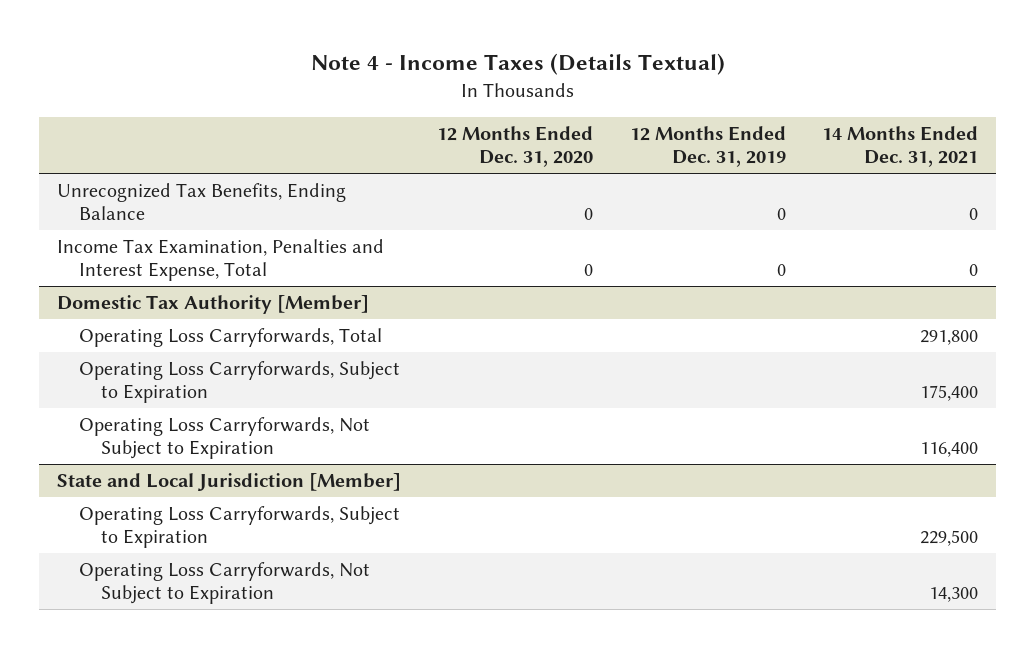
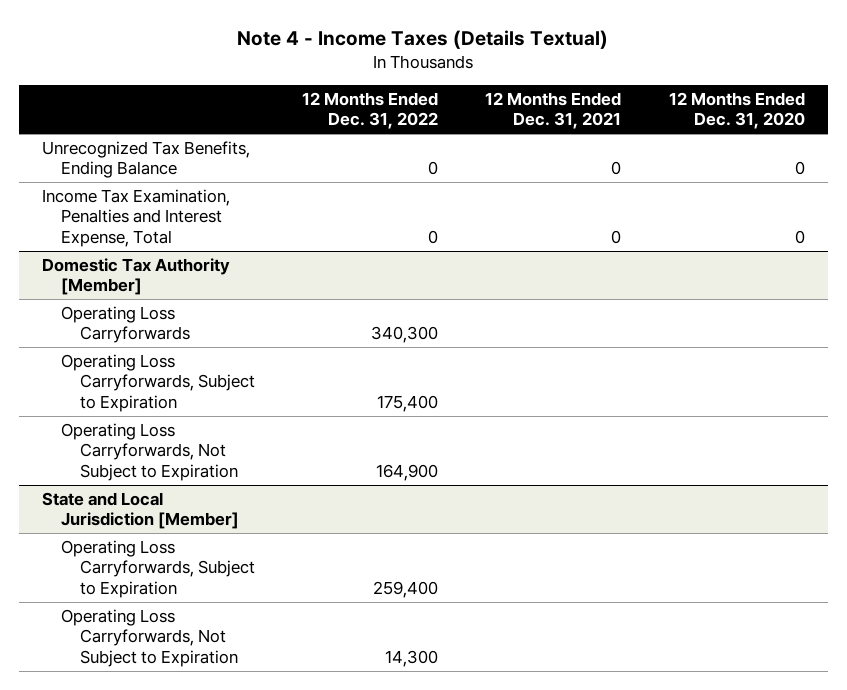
[629,125,786,168] 12 Months Ended Dec. 31, 2019 -> none
[822,125,979,168] 14 Months Ended Dec. 31, 2021 -> none
none -> [302,91,439,130] 12 Months Ended Dec. 31, 2022
none -> [485,91,622,130] 12 Months Ended Dec. 31, 2021
[79,327,383,347] Operating Loss Carryforwards, Total -> [60,305,190,344] Operating Loss Carryforwards

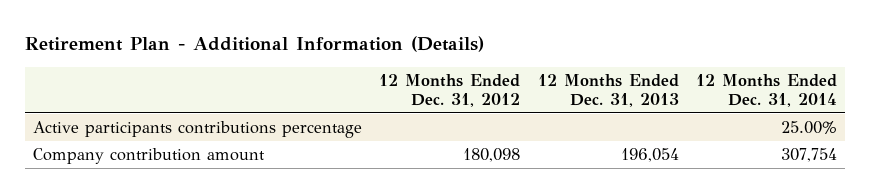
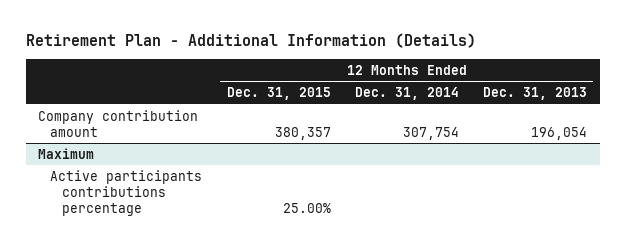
[379,73,521,107] 12 Months Ended Dec. 31, 2012 -> none
none -> [226,87,331,101] Dec. 31, 2015
[33,120,363,138] Active participants contributions percentage -> none
none -> [38,147,95,159] Maximum
none -> [50,169,203,216] Active participants contributions percentage

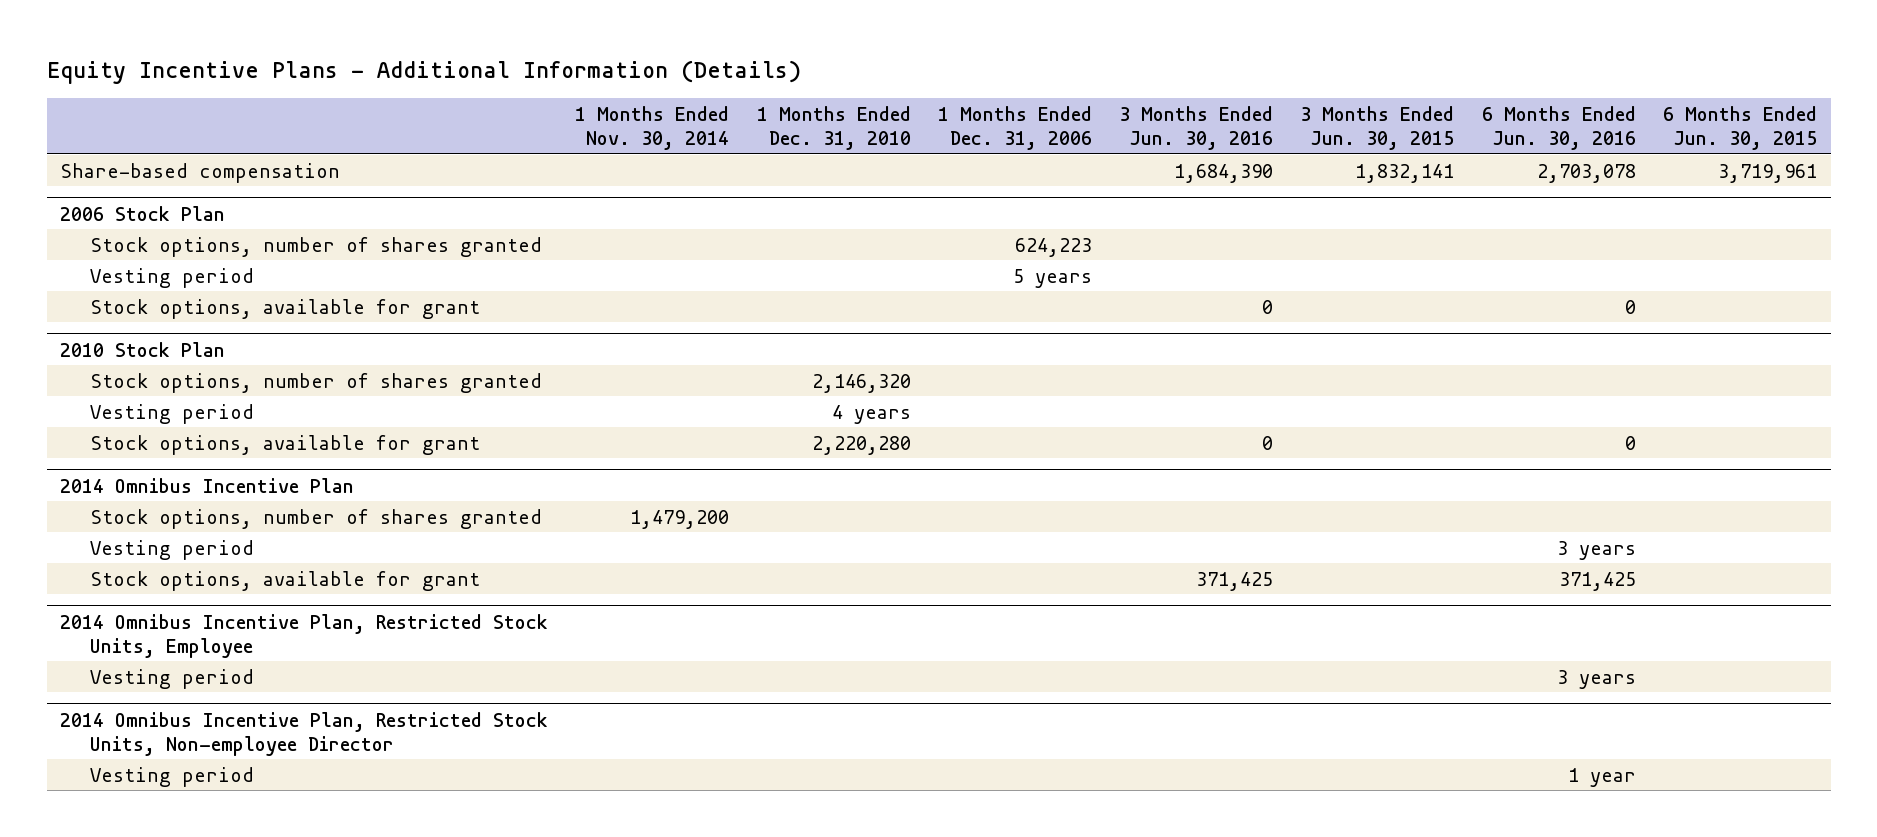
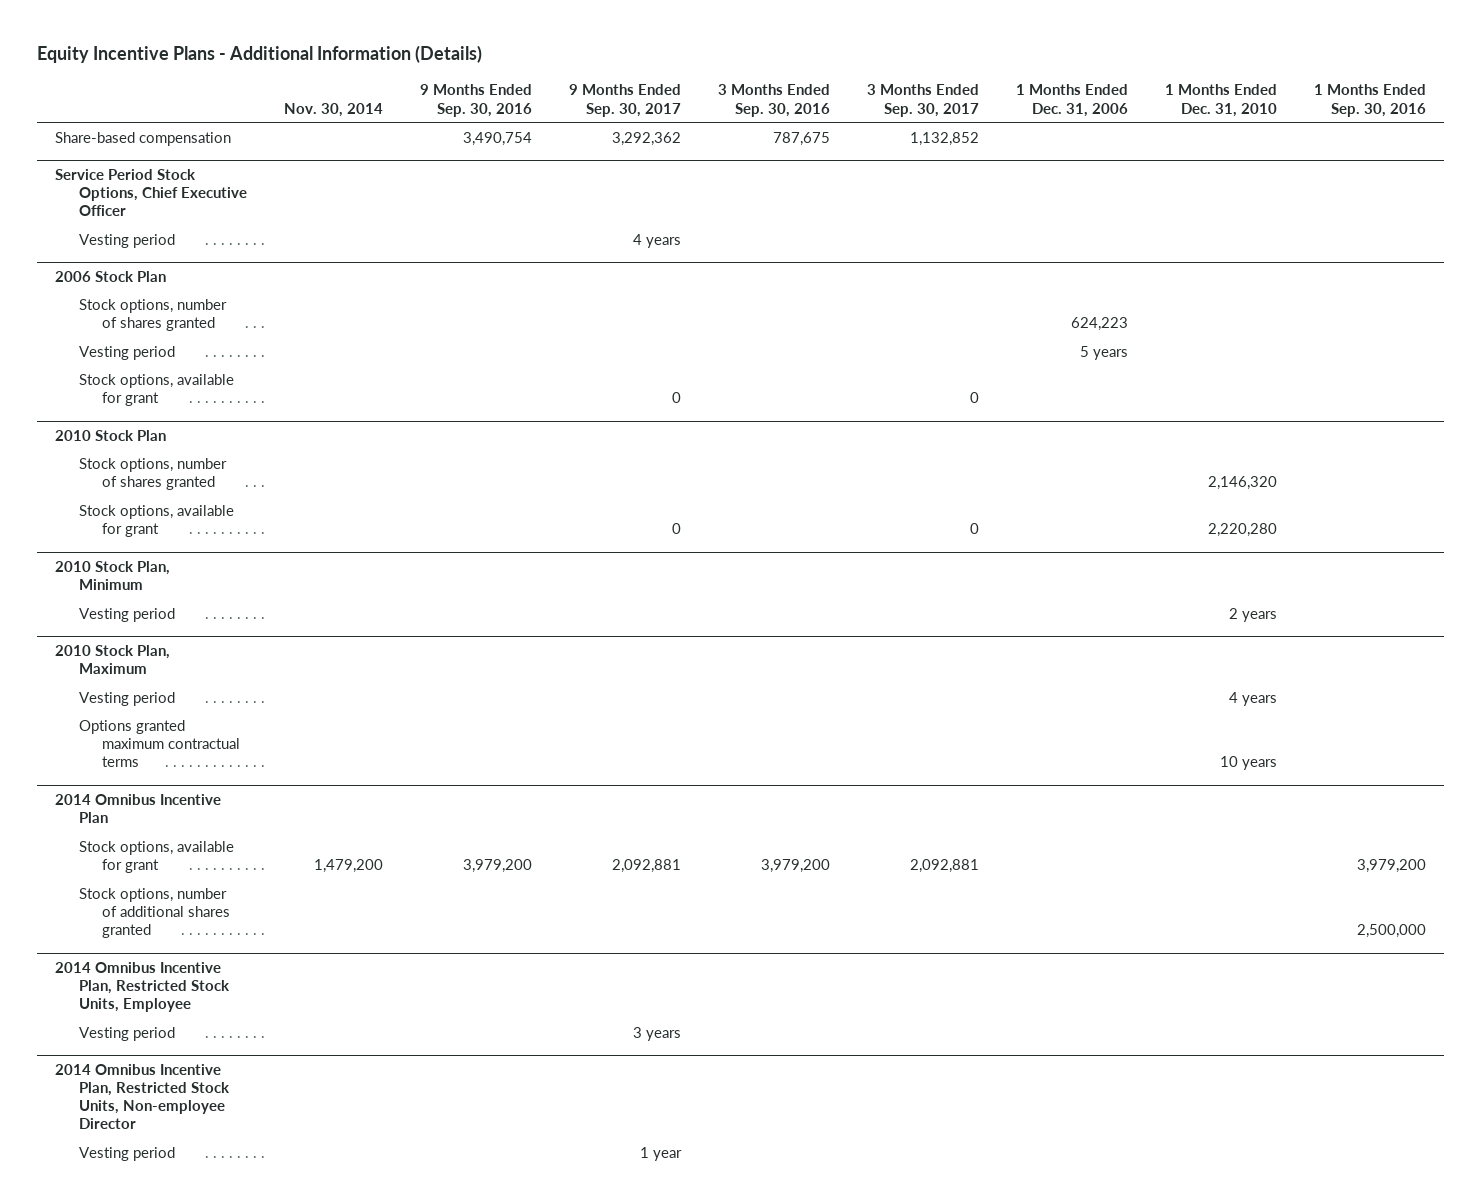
[575,105,730,150] 1 Months Ended Nov. 30, 2014 -> none
[1119,105,1274,150] 3 Months Ended Jun. 30, 2016 -> none
[1300,105,1455,150] 3 Months Ended Jun. 30, 2015 -> none
[1481,105,1636,150] 6 Months Ended Jun. 30, 2016 -> none
[1662,105,1817,150] 6 Months Ended Jun. 30, 2015 -> none
none -> [283,102,383,117] Nov. 30, 2014
none -> [419,84,532,117] 9 Months Ended Sep. 30, 2016
none -> [568,84,681,117] 9 Months Ended Sep. 30, 2017
none -> [717,84,830,117] 3 Months Ended Sep. 30, 2016
none -> [866,84,979,117] 3 Months Ended Sep. 30, 2017
none -> [1313,84,1426,117] 1 Months Ended Sep. 30, 2016
none -> [55,168,247,217] Service Period Stock Options, Chief Executive Officer
none -> [78,233,175,248] Vesting period
[89,403,254,424] Vesting period -> none
none -> [55,560,171,590] 2010 Stock Plan, Minimum
none -> [78,607,175,622] Vesting period
none -> [55,644,171,674] 2010 Stock Plan, Maximum
none -> [78,691,175,706] Vesting period
none -> [78,719,241,768] Options granted maximum contractual terms
[89,508,542,529] Stock options, number of shares granted -> none
[89,539,254,560] Vesting period -> none
none -> [78,887,231,939] Stock options, number of additional shares granted

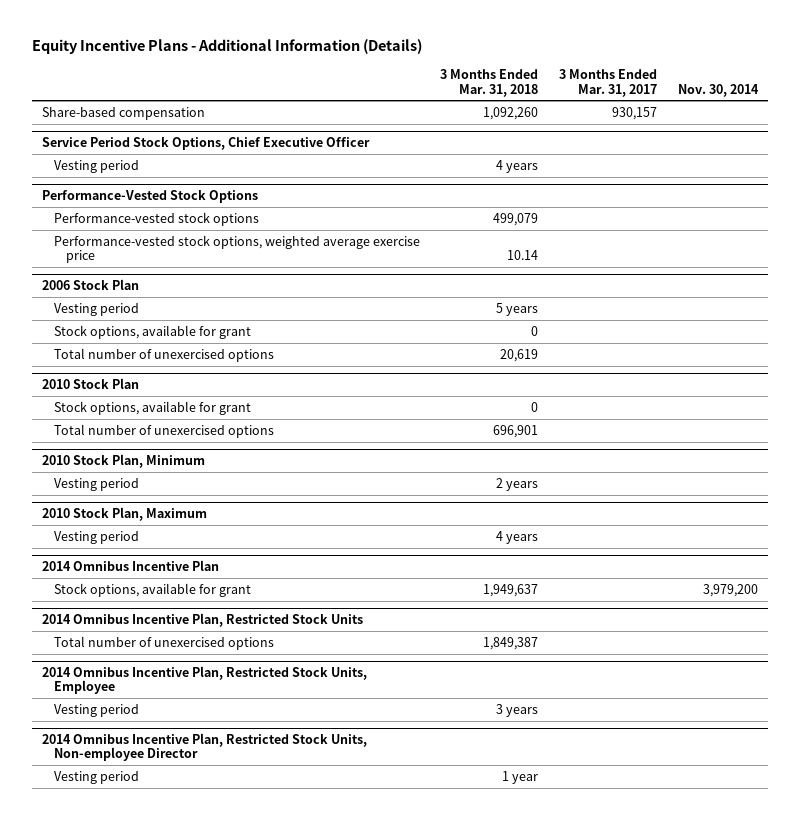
[419,84,532,117] 9 Months Ended Sep. 30, 2016 -> none
[568,84,681,117] 9 Months Ended Sep. 30, 2017 -> none
[717,84,830,117] 3 Months Ended Sep. 30, 2016 -> none
[866,84,979,117] 3 Months Ended Sep. 30, 2017 -> none
[1015,84,1128,117] 1 Months Ended Dec. 31, 2006 -> none
[1164,84,1277,117] 1 Months Ended Dec. 31, 2010 -> none
[1313,84,1426,117] 1 Months Ended Sep. 30, 2016 -> none
none -> [440,69,539,97] 3 Months Ended Mar. 31, 2018
none -> [558,69,657,97] 3 Months Ended Mar. 31, 2017
none -> [41,189,258,203] Performance-Vested Stock Options
none -> [53,211,259,226] Performance-vested stock options
none -> [53,234,420,264] Performance-vested stock options, weighted average exercise price
[78,298,227,331] Stock options, number of shares granted -> none
none -> [53,347,274,362] Total number of unexercised options
[78,457,227,490] Stock options, number of shares granted -> none
none -> [53,423,274,438] Total number of unexercised options
[78,719,241,768] Options granted maximum contractual terms -> none
[78,887,231,939] Stock options, number of additional shares granted -> none
[313,858,383,873] 1,479,200 -> [702,583,758,597] 3,979,200
none -> [41,612,363,627] 2014 Omnibus Incentive Plan, Restricted Stock Units
none -> [53,635,274,650] Total number of unexercised options

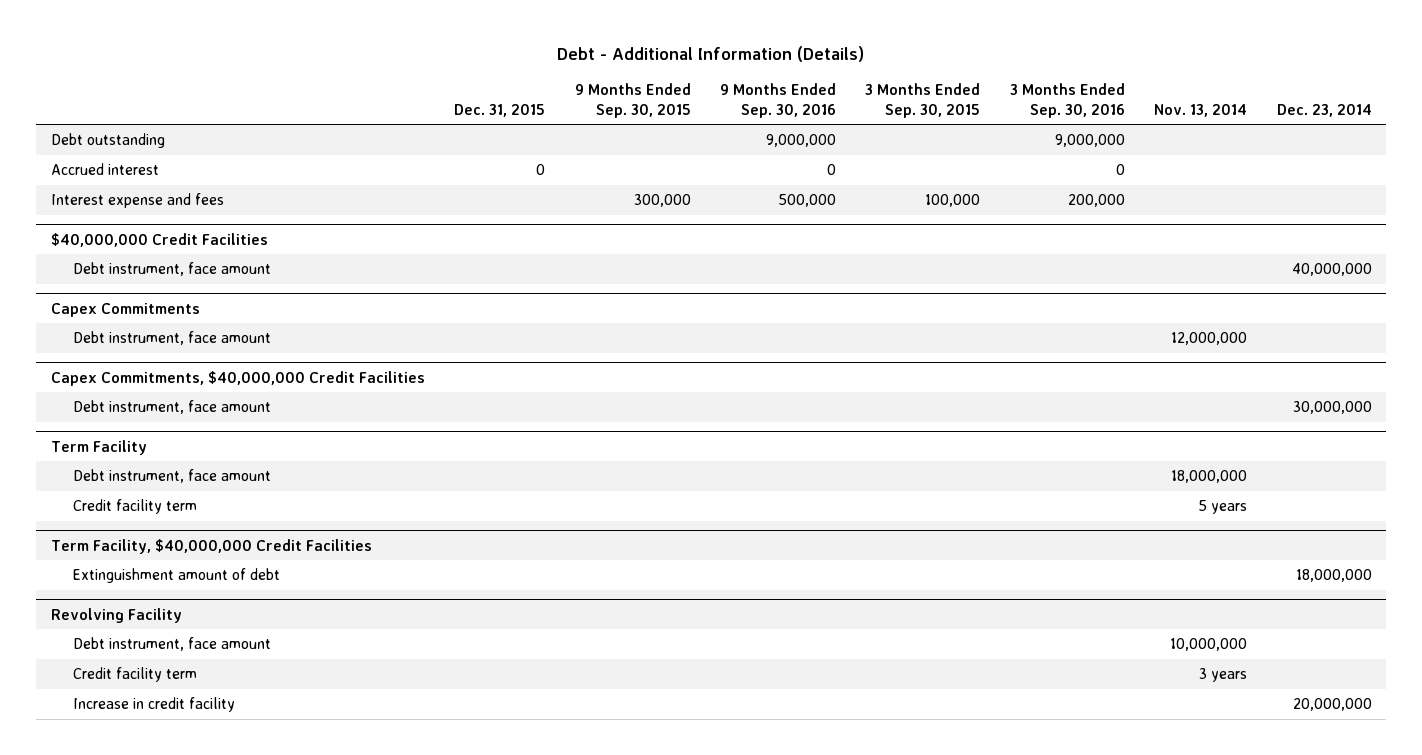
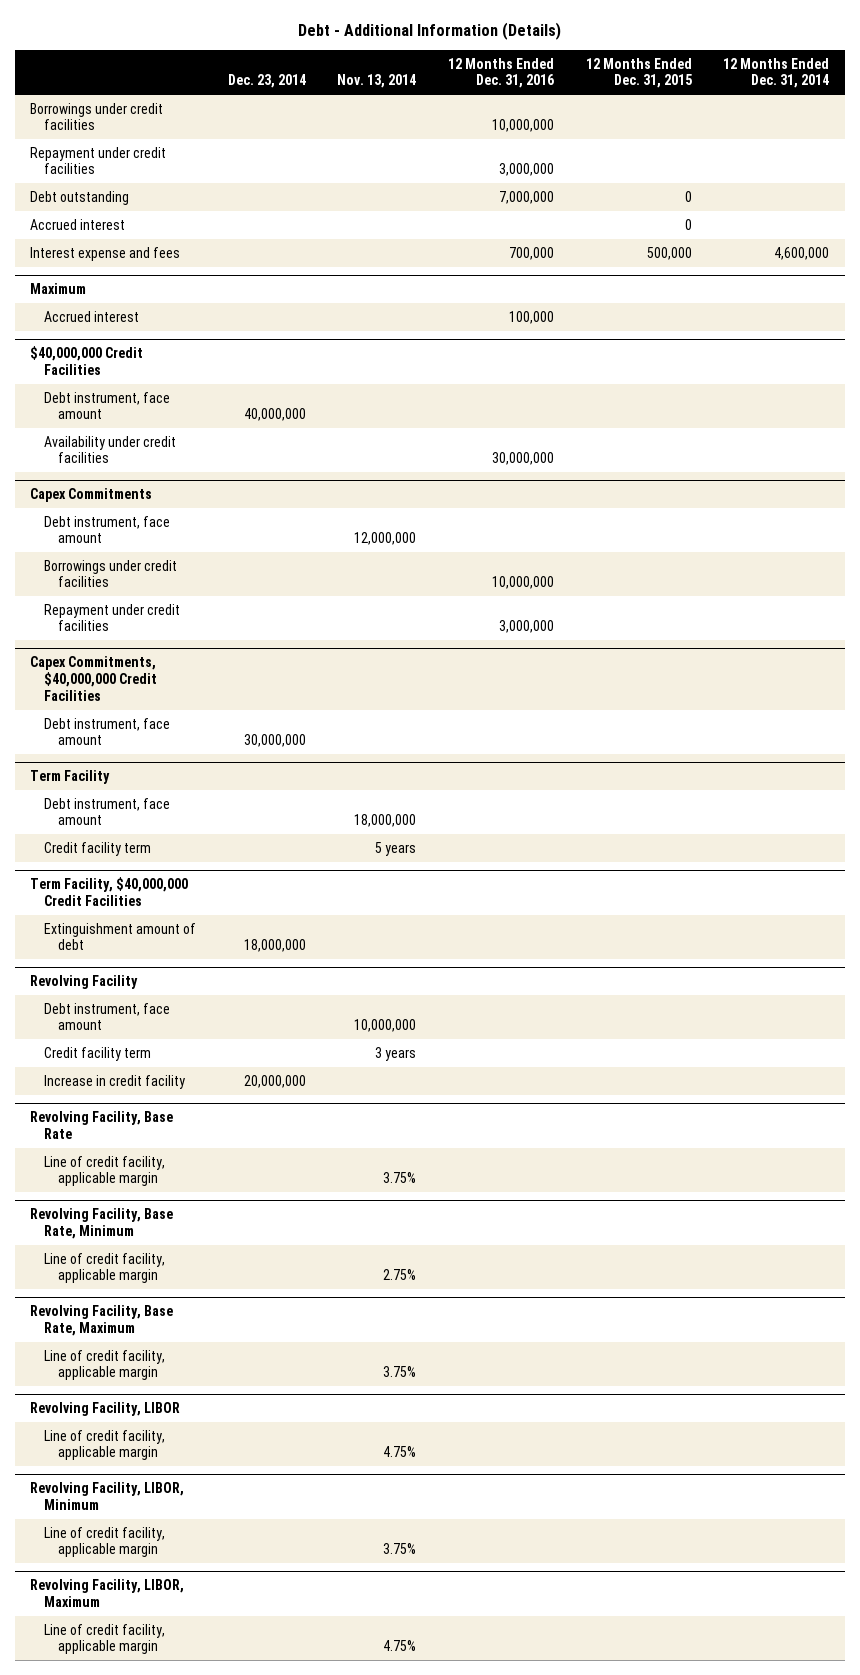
[454,103,546,117] Dec. 31, 2015 -> none
[574,83,691,118] 9 Months Ended Sep. 30, 2015 -> none
[720,83,837,118] 9 Months Ended Sep. 30, 2016 -> none
[865,83,981,118] 3 Months Ended Sep. 30, 2015 -> none
[1009,83,1125,118] 3 Months Ended Sep. 30, 2016 -> none
none -> [447,57,554,89] 12 Months Ended Dec. 31, 2016
none -> [585,57,692,89] 12 Months Ended Dec. 31, 2015
none -> [723,57,830,89] 12 Months Ended Dec. 31, 2014
none -> [30,102,164,131] Borrowings under credit facilities
none -> [30,146,167,175] Repayment under credit facilities
none -> [30,283,87,295] Maximum
none -> [44,310,140,322] Accrued interest
none -> [44,435,177,464] Availability under credit facilities
none -> [44,559,178,588] Borrowings under credit facilities
none -> [44,603,181,632] Repayment under credit facilities
none -> [30,1111,174,1139] Revolving Facility, Base Rate
none -> [44,1155,166,1187] Line of credit facility, applicable margin
none -> [30,1208,174,1239] Revolving Facility, Base Rate, Minimum
none -> [44,1252,166,1284] Line of credit facility, applicable margin
none -> [30,1305,174,1336] Revolving Facility, Base Rate, Maximum
none -> [44,1349,166,1381] Line of credit facility, applicable margin
none -> [30,1402,181,1417] Revolving Facility, LIBOR
none -> [44,1429,166,1461] Line of credit facility, applicable margin
none -> [30,1482,185,1510] Revolving Facility, LIBOR, Minimum
none -> [44,1526,166,1558] Line of credit facility, applicable margin
none -> [30,1579,185,1607] Revolving Facility, LIBOR, Maximum
none -> [44,1623,166,1655] Line of credit facility, applicable margin

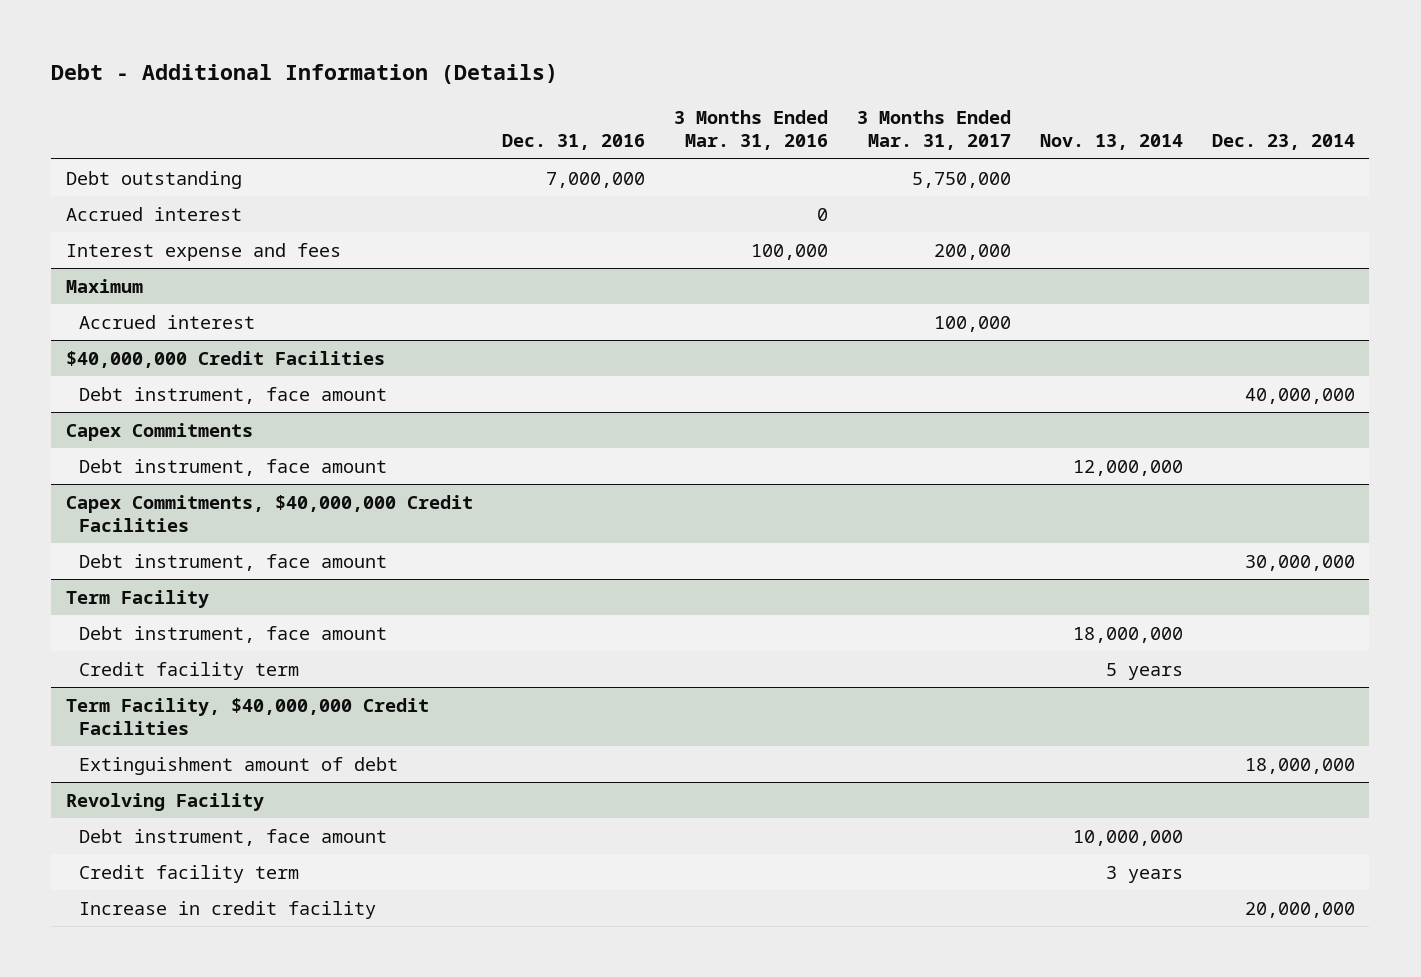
[447,57,554,89] 12 Months Ended Dec. 31, 2016 -> none
[585,57,692,89] 12 Months Ended Dec. 31, 2015 -> none
[723,57,830,89] 12 Months Ended Dec. 31, 2014 -> none
none -> [501,134,645,151] Dec. 31, 2016
none -> [673,109,828,151] 3 Months Ended Mar. 31, 2016
none -> [856,109,1011,151] 3 Months Ended Mar. 31, 2017
[30,102,164,131] Borrowings under credit facilities -> none
[30,146,167,175] Repayment under credit facilities -> none
[44,435,177,464] Availability under credit facilities -> none
[44,559,178,588] Borrowings under credit facilities -> none
[44,603,181,632] Repayment under credit facilities -> none
[30,1111,174,1139] Revolving Facility, Base Rate -> none
[44,1155,166,1187] Line of credit facility, applicable margin -> none
[30,1208,174,1239] Revolving Facility, Base Rate, Minimum -> none
[44,1252,166,1284] Line of credit facility, applicable margin -> none
[30,1305,174,1336] Revolving Facility, Base Rate, Maximum -> none
[44,1349,166,1381] Line of credit facility, applicable margin -> none
[30,1402,181,1417] Revolving Facility, LIBOR -> none
[44,1429,166,1461] Line of credit facility, applicable margin -> none
[30,1482,185,1510] Revolving Facility, LIBOR, Minimum -> none
[44,1526,166,1558] Line of credit facility, applicable margin -> none
[30,1579,185,1607] Revolving Facility, LIBOR, Maximum -> none
[44,1623,166,1655] Line of credit facility, applicable margin -> none

